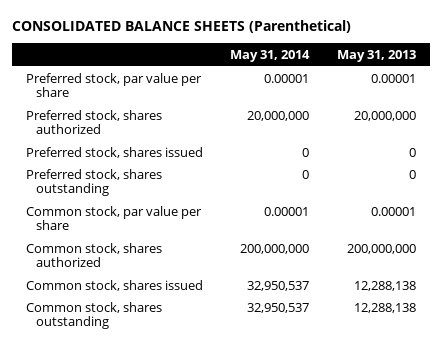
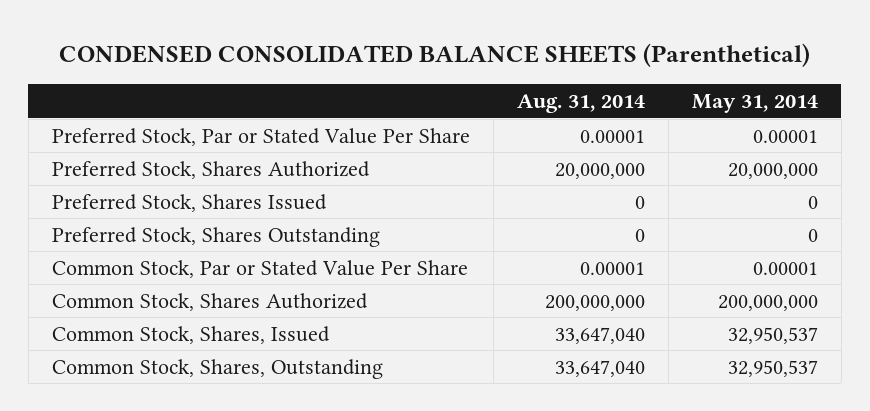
[11,19,351,33] CONSOLIDATED BALANCE SHEETS (Parenthetical) -> [58,43,810,68] CONDENSED CONSOLIDATED BALANCE SHEETS (Parenthetical)
[336,49,416,62] May 31, 2013 -> none
none -> [516,93,645,113] Aug. 31, 2014
[25,72,202,98] Preferred stock, par value per share -> [51,127,470,146] Preferred Stock, Par or Stated Value Per Share
[25,109,162,135] Preferred stock, shares authorized -> [51,160,370,179] Preferred Stock, Shares Authorized
[25,146,203,158] Preferred stock, shares issued -> [51,193,327,212] Preferred Stock, Shares Issued
[25,168,162,197] Preferred stock, shares outstanding -> [51,226,380,247] Preferred Stock, Shares Outstanding
[25,205,202,231] Common stock, par value per share -> [51,259,468,278] Common Stock, Par or Stated Value Per Share
[25,242,162,268] Common stock, shares authorized -> [51,292,368,311] Common Stock, Shares Authorized
[25,279,203,291] Common stock, shares issued -> [51,325,330,344] Common Stock, Shares, Issued
[25,301,162,330] Common stock, shares outstanding -> [51,358,383,379] Common Stock, Shares, Outstanding

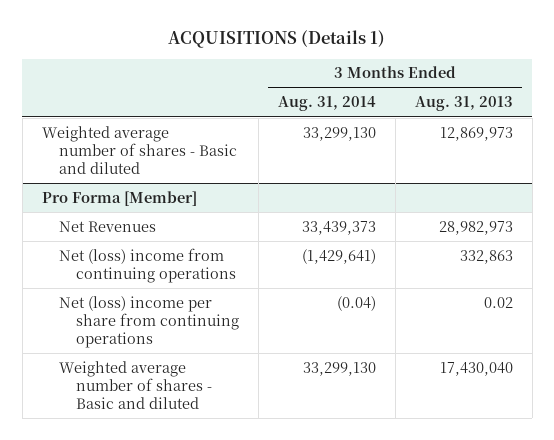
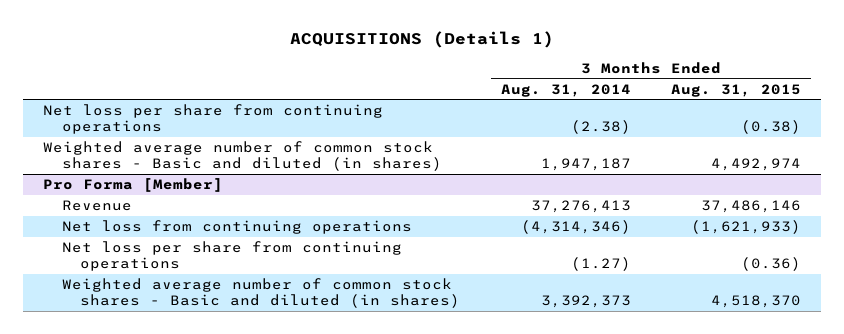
[414,96,513,112] Aug. 31, 2013 -> none
none -> [670,83,801,97] Aug. 31, 2015
none -> [42,104,383,134] Net loss per share from continuing operations
[41,125,237,174] Weighted average number of shares - Basic and diluted -> [42,141,442,171] Weighted average number of common stock shares - Basic and diluted (in shares)
[302,126,376,141] 33,299,130 -> [540,157,631,171] 1,947,187
[58,220,156,232] Net Revenues -> none
none -> [61,200,132,212] Revenue
[58,247,236,283] Net (loss) income from continuing operations -> [61,220,412,235] Net loss from continuing operations
[301,248,376,264] (1,429,641) -> [520,220,631,235] (4,314,346)
[58,295,239,348] Net (loss) income per share from continuing operations -> [61,241,402,271] Net loss per share from continuing operations
[336,295,376,311] (0.04) -> [570,256,631,271] (1.27)
[58,360,212,409] Weighted average number of shares - Basic and diluted -> [61,278,461,308] Weighted average number of common stock shares - Basic and diluted (in shares)
[302,361,376,376] 33,299,130 -> [540,294,631,308] 3,392,373

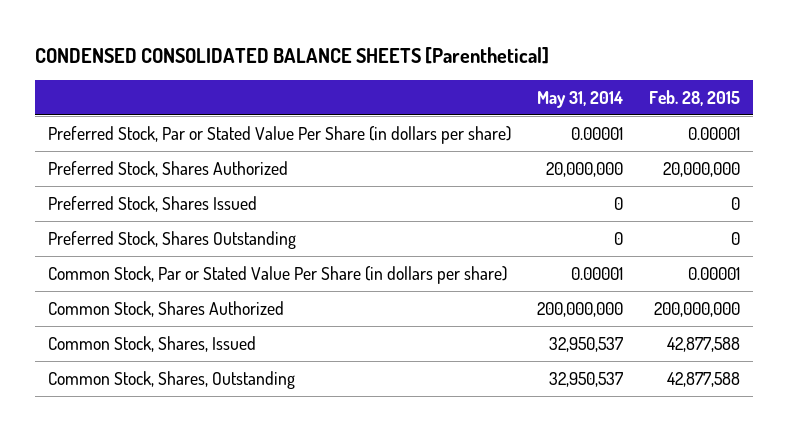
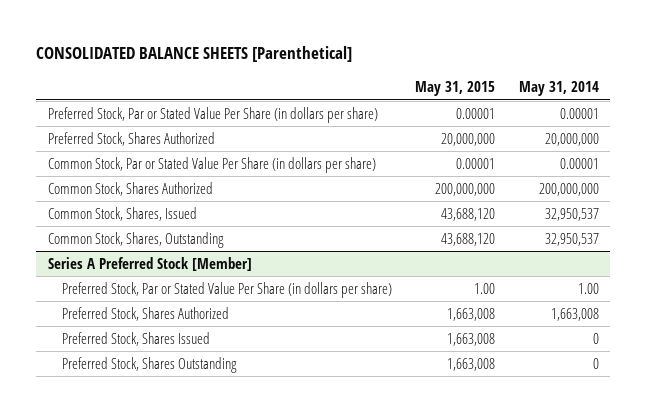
[35,46,550,64] CONDENSED CONSOLIDATED BALANCE SHEETS [Parenthetical] -> [36,46,353,63] CONSOLIDATED BALANCE SHEETS [Parenthetical]
[648,89,740,106] Feb. 28, 2015 -> none
none -> [415,81,496,97] May 31, 2015
[48,195,258,212] Preferred Stock, Shares Issued -> none
[48,230,297,249] Preferred Stock, Shares Outstanding -> none
none -> [47,256,252,271] Series A Preferred Stock [Member]
none -> [61,281,392,298] Preferred Stock, Par or Stated Value Per Share (in dollars per share)
none -> [61,306,229,321] Preferred Stock, Shares Authorized
none -> [61,331,210,346] Preferred Stock, Shares Issued
none -> [61,356,237,373] Preferred Stock, Shares Outstanding

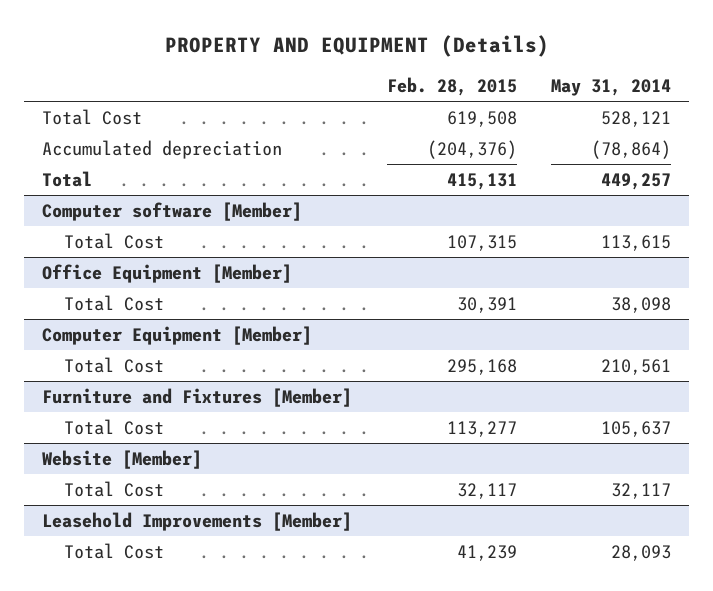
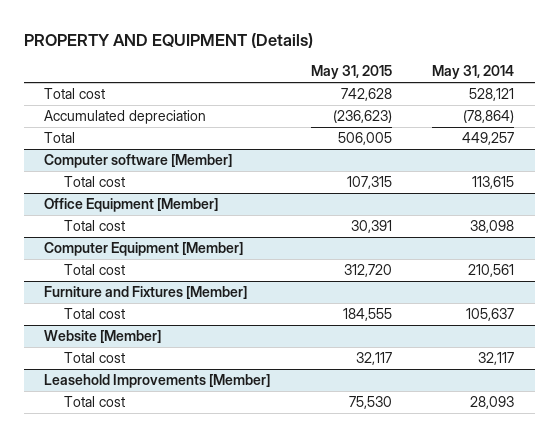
[386,76,517,96] Feb. 28, 2015 -> none
none -> [310,65,392,80] May 31, 2015
[41,108,142,125] Total Cost -> [43,88,105,100] Total cost
[63,232,164,249] Total Cost -> [64,176,126,188] Total cost
[63,294,164,311] Total Cost -> [64,220,126,232] Total cost
[63,356,164,373] Total Cost -> [64,264,126,276] Total cost
[63,418,164,435] Total Cost -> [64,308,126,320] Total cost
[63,480,164,497] Total Cost -> [64,352,126,364] Total cost
[63,542,164,559] Total Cost -> [64,396,126,408] Total cost

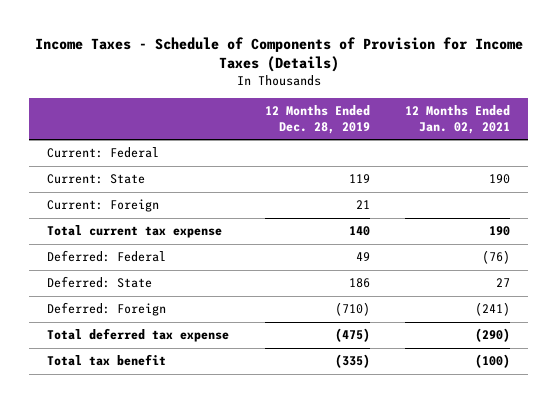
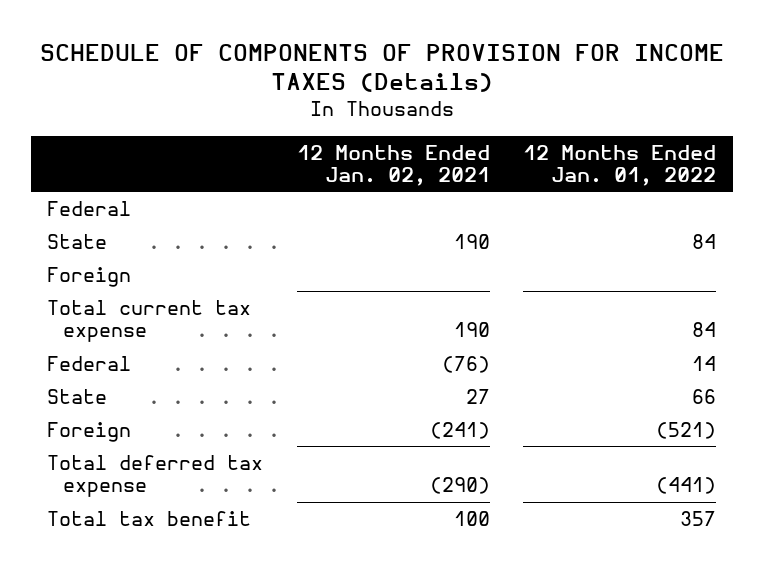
[34,36,523,73] Income Taxes - Schedule of Components of Provision for Income Taxes (Details) -> [39,43,724,93] SCHEDULE OF COMPONENTS OF PROVISION FOR INCOME TAXES (Details)
[264,104,370,134] 12 Months Ended Dec. 28, 2019 -> none
none -> [523,144,717,186] 12 Months Ended Jan. 01, 2022
[47,147,160,159] Current: Federal -> [47,200,132,216] Federal
[47,174,146,185] Current: State -> [47,233,108,249] State
[47,199,160,213] Current: Foreign -> [47,266,132,287] Foreign
[47,250,167,263] Deferred: Federal -> [47,355,132,371] Federal
[47,276,153,289] Deferred: State -> [47,388,108,404] State
[47,302,167,317] Deferred: Foreign -> [47,421,132,442] Foreign
[475,354,511,369] (100) -> [453,510,490,526] 100

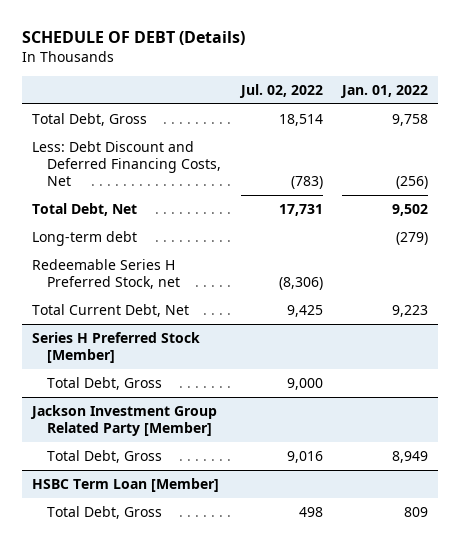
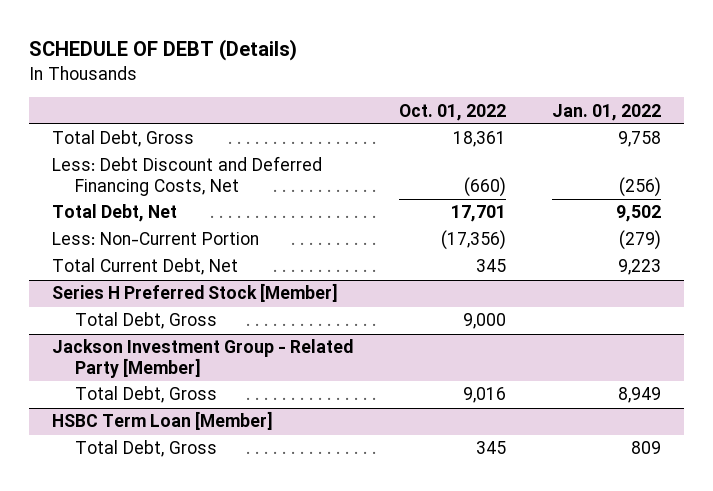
[238,83,323,98] Jul. 02, 2022 -> none
none -> [398,103,506,121] Oct. 01, 2022
[31,258,181,289] Redeemable Series H Preferred Stock, net -> none
[31,230,137,246] Long-term debt -> [52,232,260,246] Less: Non-Current Portion
[29,404,217,436] Jackson Investment Group Related Party [Member] -> [52,339,354,378] Jackson Investment Group - Related Party [Member]

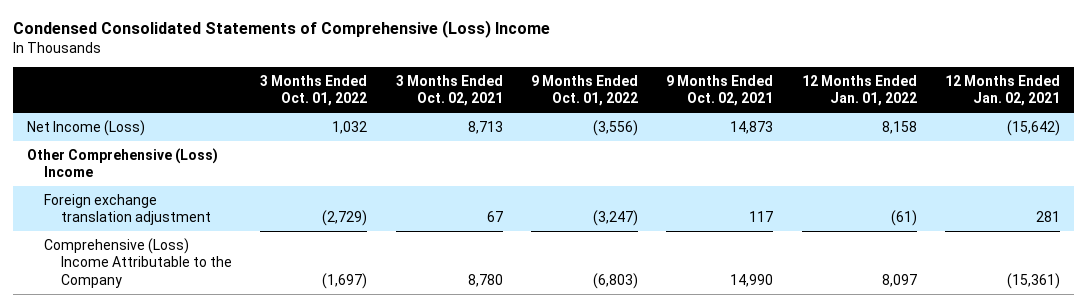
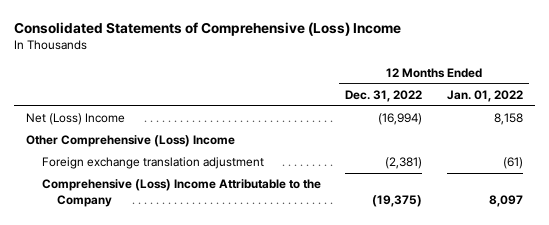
[12,20,550,39] Condensed Consolidated Statements of Comprehensive (Loss) Income -> [13,21,401,36] Consolidated Statements of Comprehensive (Loss) Income
[260,74,368,107] 3 Months Ended Oct. 01, 2022 -> none
[395,74,503,107] 3 Months Ended Oct. 02, 2021 -> none
[531,74,639,107] 9 Months Ended Oct. 01, 2022 -> none
[666,74,774,107] 9 Months Ended Oct. 02, 2021 -> none
[945,74,1061,107] 12 Months Ended Jan. 02, 2021 -> none
none -> [345,90,423,103] Dec. 31, 2022
[27,119,146,136] Net Income (Loss) -> [26,113,126,126] Net (Loss) Income

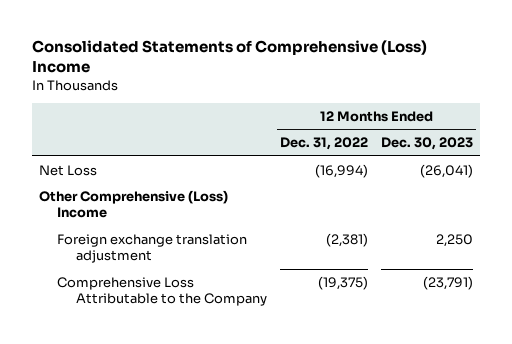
[446,90,523,103] Jan. 01, 2022 -> none
none -> [381,137,474,151] Dec. 30, 2023
[26,113,126,126] Net (Loss) Income -> [38,164,97,176] Net Loss
[41,179,321,208] Comprehensive (Loss) Income Attributable to the Company -> [57,276,267,307] Comprehensive Loss Attributable to the Company

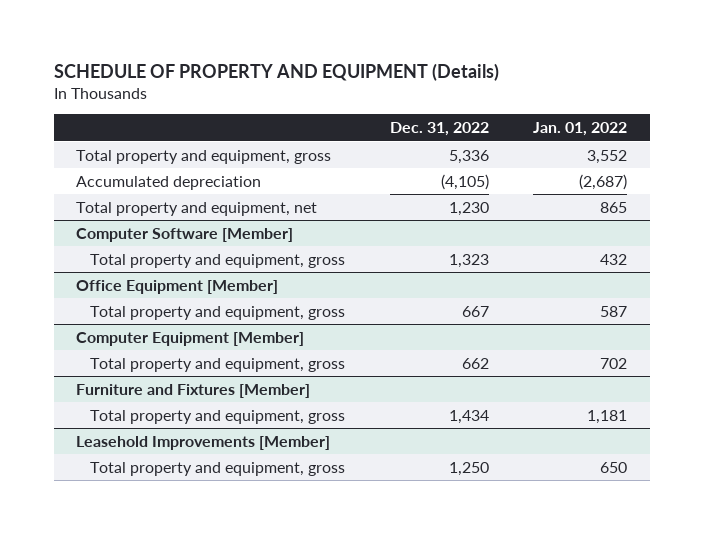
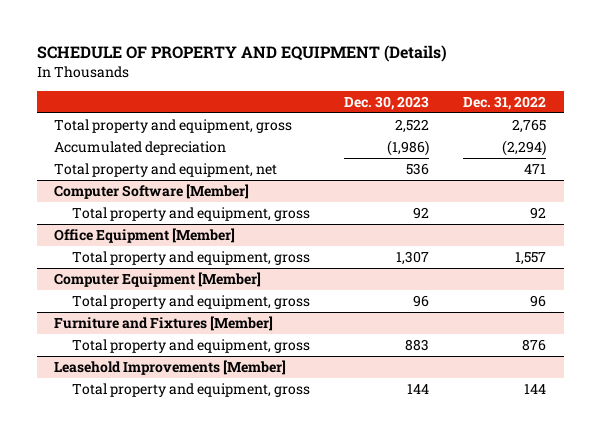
[533,122,628,137] Jan. 01, 2022 -> none
none -> [344,95,430,110] Dec. 30, 2023
[448,149,489,164] 5,336 -> [512,118,547,133] 2,765
[440,173,489,190] (4,105) -> [502,139,547,156] (2,294)
[448,201,489,216] 1,230 -> [524,163,547,174] 471
[448,253,489,268] 1,323 -> [530,206,547,219] 92
[461,305,489,317] 667 -> [515,251,547,265] 1,557
[461,357,489,369] 662 -> [530,294,547,307] 96
[448,409,489,424] 1,434 -> [522,338,547,351] 876
[448,461,489,476] 1,250 -> [524,383,547,394] 144

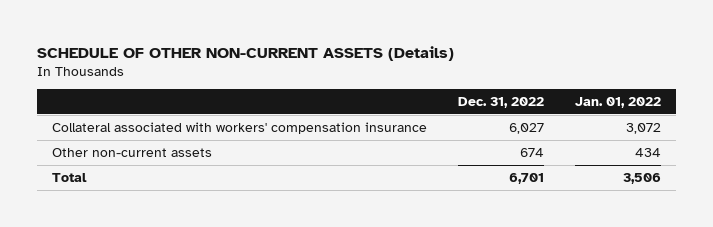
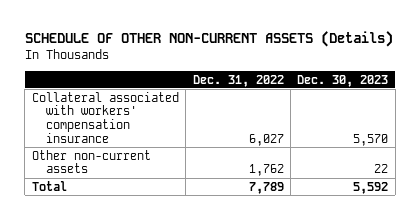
[574,96,661,108] Jan. 01, 2022 -> none
none -> [297,74,389,87] Dec. 30, 2023
[519,147,544,157] 674 -> [248,164,284,177] 1,762
[508,172,544,184] 6,701 -> [248,181,284,194] 7,789

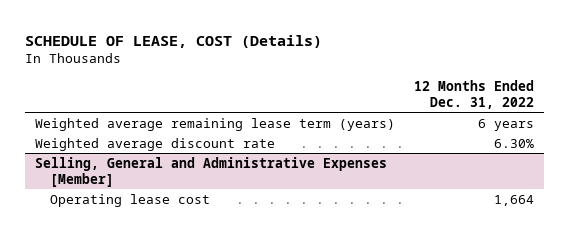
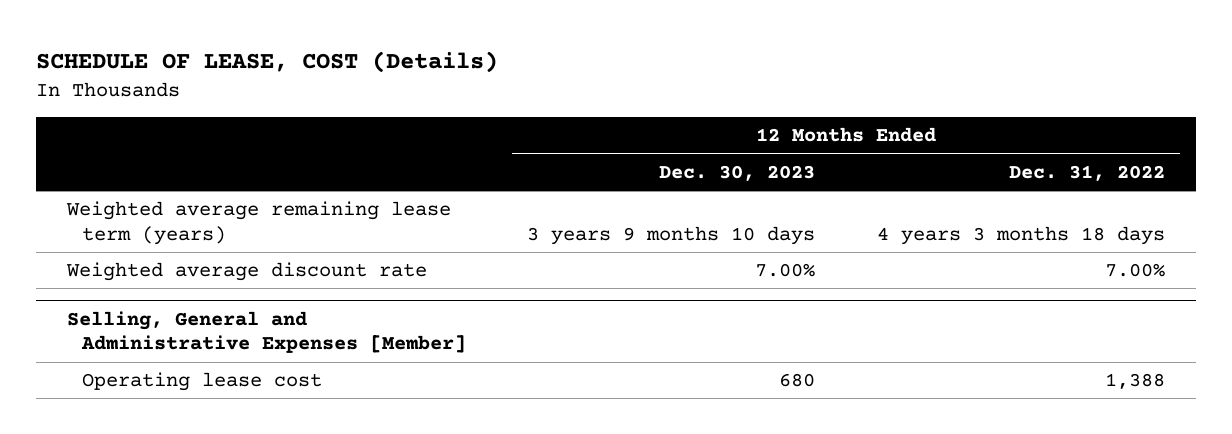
none -> [659,164,816,181] Dec. 30, 2023
[477,118,534,131] 6 years -> [876,226,1165,246] 4 years 3 months 18 days
[493,138,534,148] 6.30% -> [1104,263,1165,278] 7.00%
[493,194,534,206] 1,664 -> [1104,373,1165,390] 1,388

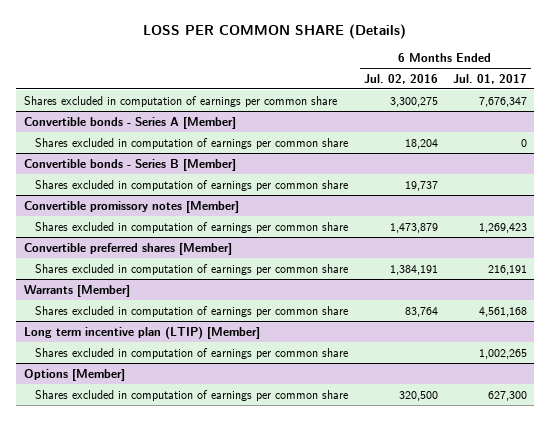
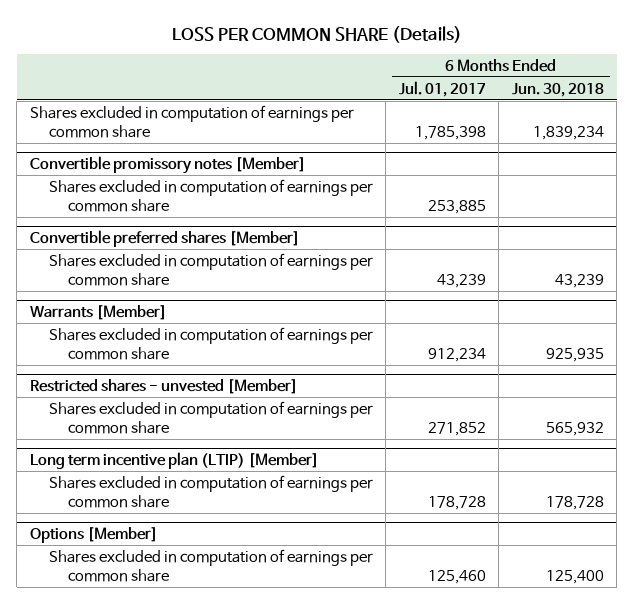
[363,73,438,84] Jul. 02, 2016 -> none
none -> [511,82,604,97] Jun. 30, 2018
[23,116,236,129] Convertible bonds - Series A [Member] -> none
[35,137,349,149] Shares excluded in computation of earnings per common share -> none
[23,158,236,171] Convertible bonds - Series B [Member] -> none
[35,179,349,191] Shares excluded in computation of earnings per common share -> none
[478,96,527,107] 7,676,347 -> [414,125,486,140] 1,785,398
[478,222,527,233] 1,269,423 -> [427,199,486,214] 253,885
[487,264,527,275] 216,191 -> [436,273,486,288] 43,239
[478,306,527,317] 4,561,168 -> [427,347,486,362] 912,234
none -> [29,379,298,395] Restricted shares - unvested [Member]
none -> [48,400,373,434] Shares excluded in computation of earnings per common share
[478,348,527,359] 1,002,265 -> [427,495,486,510] 178,728
[487,390,527,401] 627,300 -> [427,569,486,584] 125,460

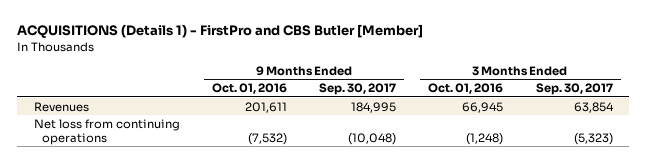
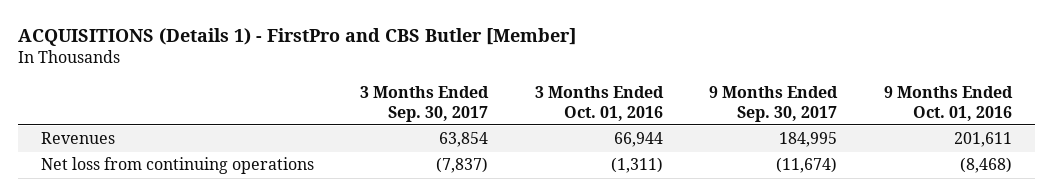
[462,101,504,113] 66,945 -> [613,132,663,148] 66,944
[247,132,287,145] (7,532) -> [960,157,1013,174] (8,468)
[348,132,397,145] (10,048) -> [776,157,838,174] (11,674)
[466,132,504,145] (1,248) -> [610,157,663,174] (1,311)
[573,132,613,145] (5,323) -> [436,157,489,174] (7,837)

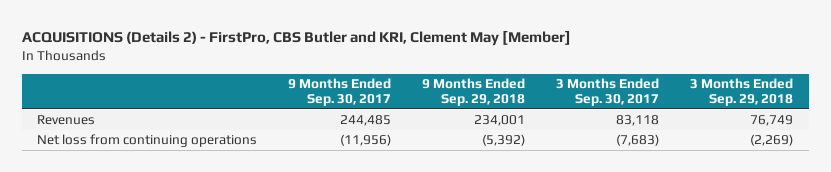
[17,28,576,47] ACQUISITIONS (Details 1) - FirstPro and CBS Butler [Member] -> [21,30,571,47] ACQUISITIONS (Details 2) - FirstPro, CBS Butler and KRI, Clement May [Member]
[534,85,664,121] 3 Months Ended Oct. 01, 2016 -> none
[884,85,1014,121] 9 Months Ended Oct. 01, 2016 -> none
none -> [422,77,526,107] 9 Months Ended Sep. 29, 2018
none -> [690,77,794,107] 3 Months Ended Sep. 29, 2018
[439,132,489,148] 63,854 -> [616,115,660,127] 83,118
[779,132,838,148] 184,995 -> [340,115,392,127] 244,485
[436,157,489,174] (7,837) -> [616,134,660,147] (7,683)
[776,157,838,174] (11,674) -> [340,134,392,147] (11,956)

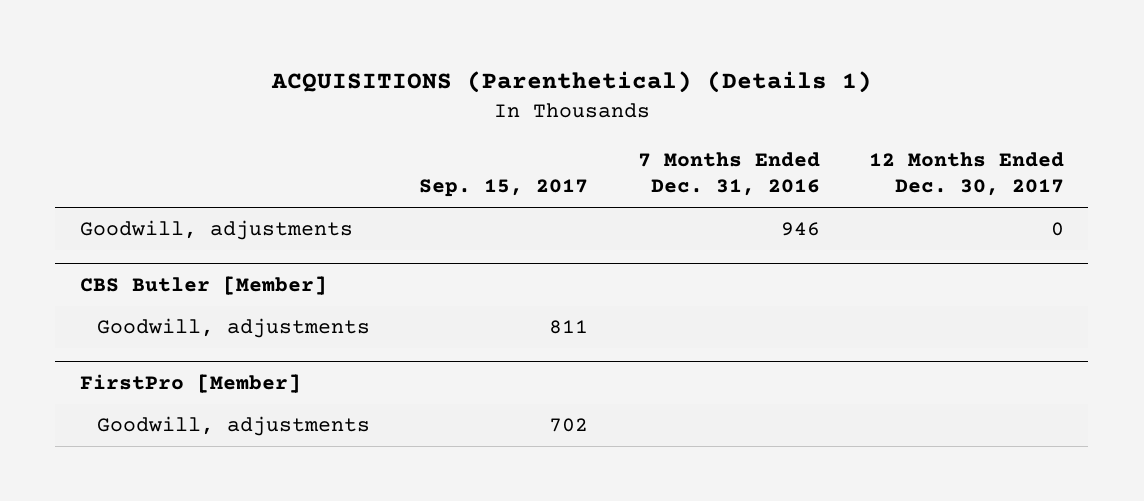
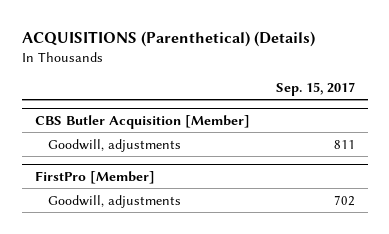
[270,71,872,94] ACQUISITIONS (Parenthetical) (Details 1) -> [21,30,315,47] ACQUISITIONS (Parenthetical) (Details)
[637,151,820,197] 7 Months Ended Dec. 31, 2016 -> none
[868,151,1064,197] 12 Months Ended Dec. 30, 2017 -> none
[79,220,353,241] Goodwill, adjustments -> none
[79,275,327,295] CBS Butler [Member] -> [34,114,250,129] CBS Butler Acquisition [Member]

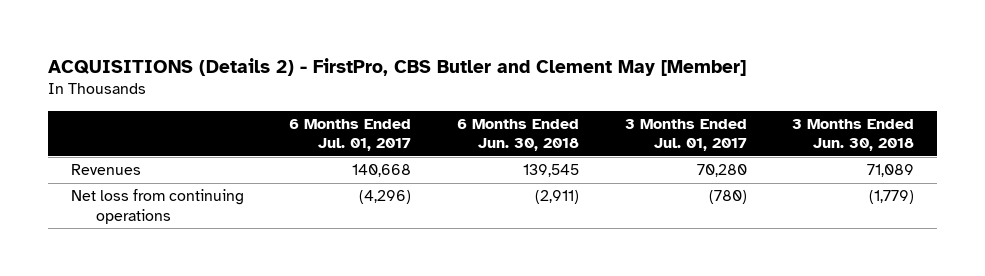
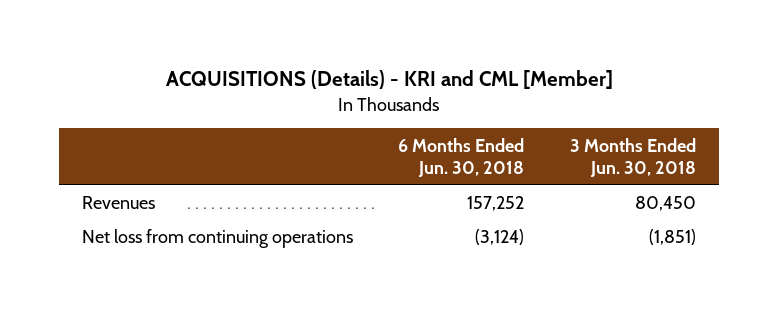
[47,57,746,76] ACQUISITIONS (Details 2) - FirstPro, CBS Butler and Clement May [Member] -> [165,70,613,90] ACQUISITIONS (Details) - KRI and CML [Member]
[289,118,412,152] 6 Months Ended Jul. 01, 2017 -> none
[624,118,747,152] 3 Months Ended Jul. 01, 2017 -> none
[523,164,580,178] 139,545 -> [467,196,525,212] 157,252
[867,164,915,178] 71,089 -> [634,196,696,212] 80,450
[535,190,580,205] (2,911) -> [475,229,525,246] (3,124)
[869,190,915,205] (1,779) -> [648,229,696,246] (1,851)

